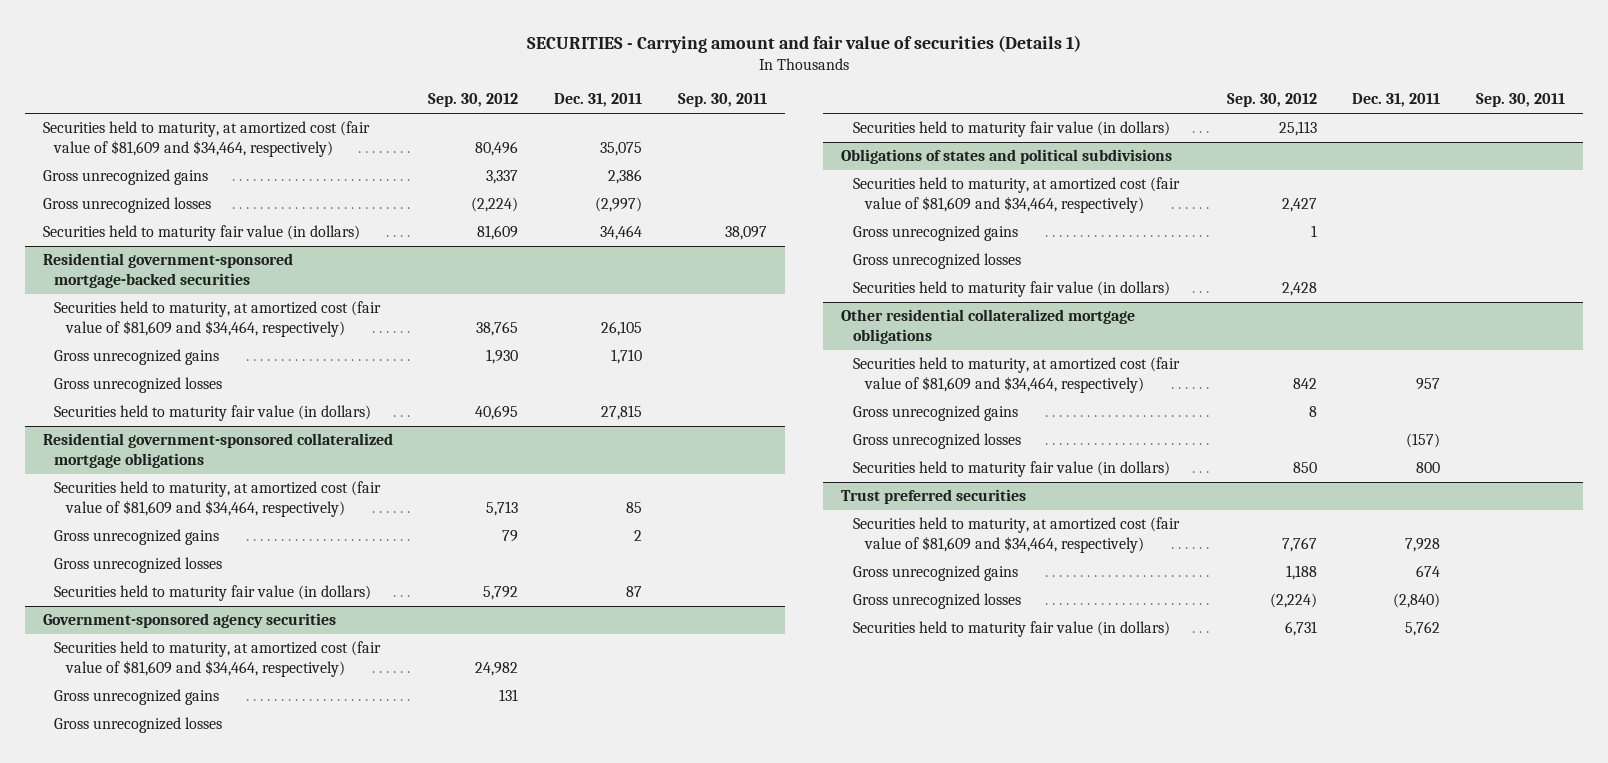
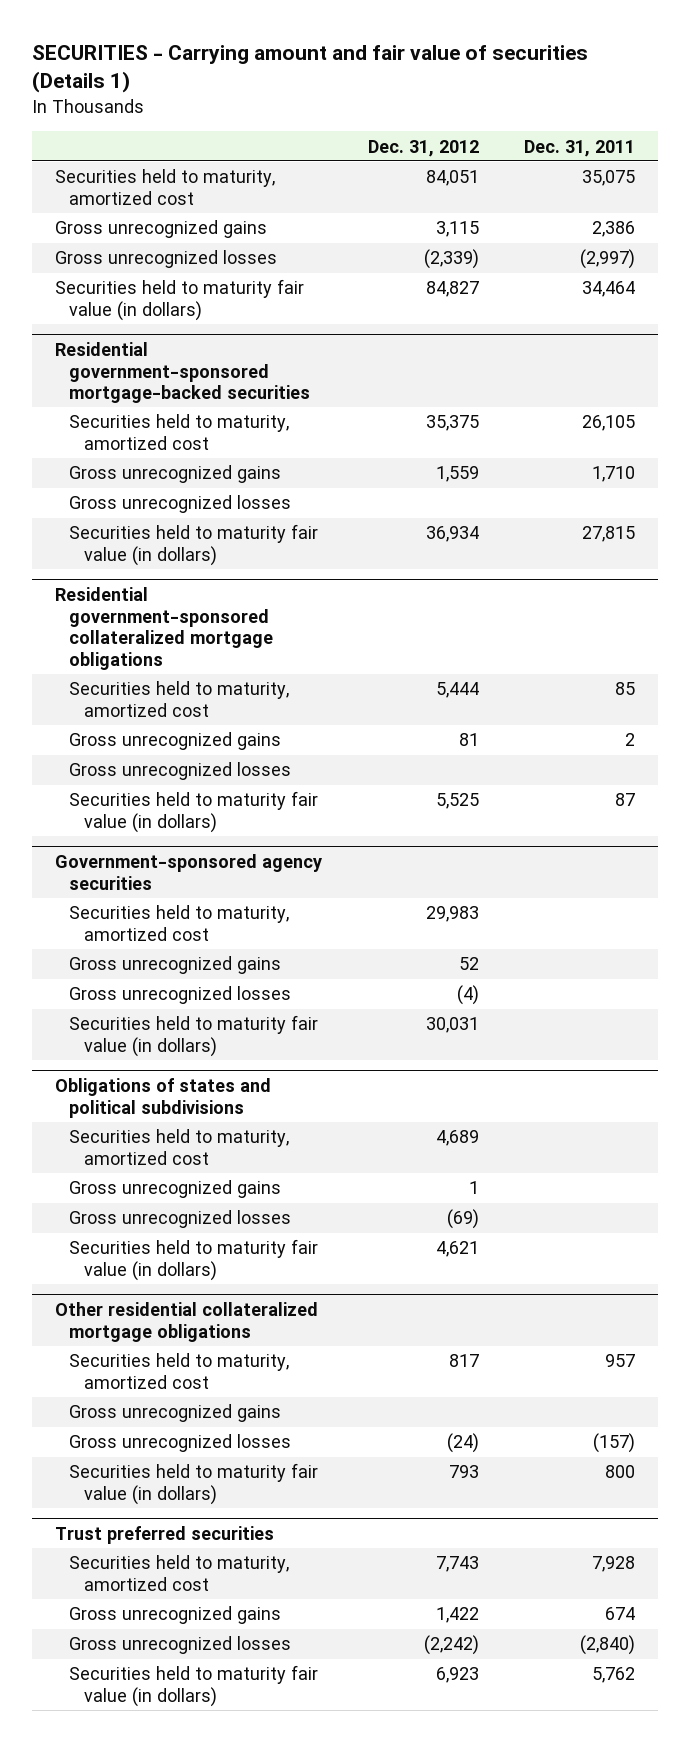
[428,93,519,108] Sep. 30, 2012 -> none
[677,93,767,108] Sep. 30, 2011 -> none
none -> [367,139,479,157] Dec. 31, 2012
[42,121,370,157] Securities held to maturity, at amortized cost (fair value of $81,609 and $34,464, respectively) -> [54,169,275,205] Securities held to maturity, amortized cost
[54,301,382,337] Securities held to maturity, at amortized cost (fair value of $81,609 and $34,464, respectively) -> [69,414,290,450] Securities held to maturity, amortized cost
[54,481,382,517] Securities held to maturity, at amortized cost (fair value of $81,609 and $34,464, respectively) -> [69,681,290,717] Securities held to maturity, amortized cost
[54,641,382,677] Securities held to maturity, at amortized cost (fair value of $81,609 and $34,464, respectively) -> [69,905,290,941] Securities held to maturity, amortized cost
[852,177,1180,213] Securities held to maturity, at amortized cost (fair value of $81,609 and $34,464, respectively) -> [69,1129,290,1165] Securities held to maturity, amortized cost
[852,357,1180,393] Securities held to maturity, at amortized cost (fair value of $81,609 and $34,464, respectively) -> [69,1353,290,1389] Securities held to maturity, amortized cost
[852,517,1180,553] Securities held to maturity, at amortized cost (fair value of $81,609 and $34,464, respectively) -> [69,1555,290,1591] Securities held to maturity, amortized cost

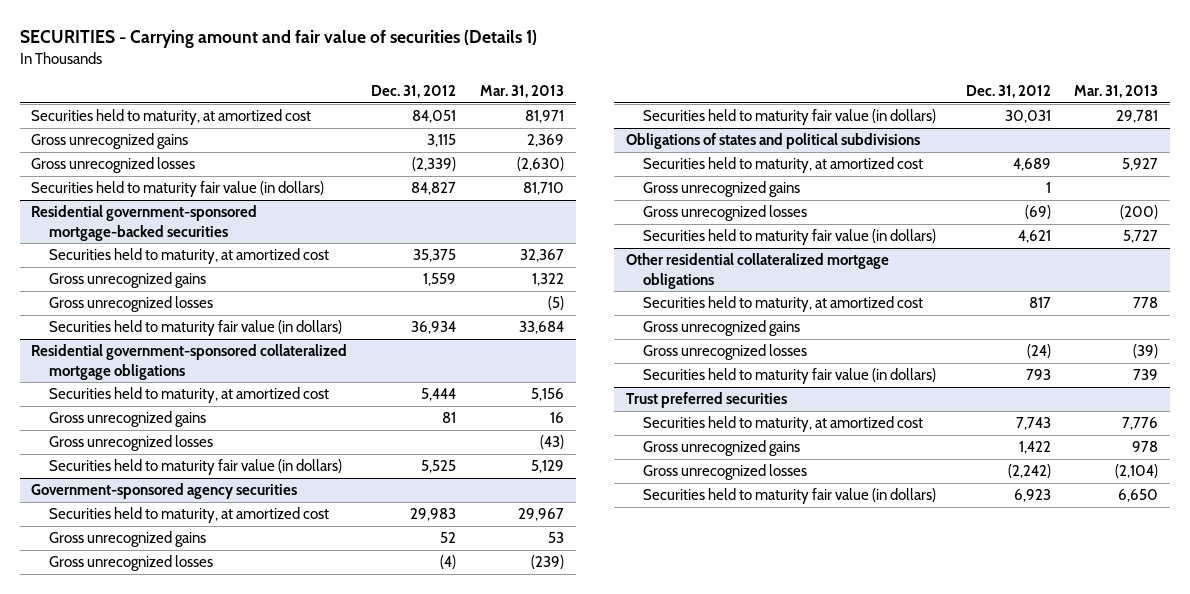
[524,139,636,157] Dec. 31, 2011 -> none
none -> [479,85,564,99] Mar. 31, 2013
[54,169,275,205] Securities held to maturity, amortized cost -> [31,109,312,126] Securities held to maturity, at amortized cost
[69,414,290,450] Securities held to maturity, amortized cost -> [48,248,329,265] Securities held to maturity, at amortized cost
[69,681,290,717] Securities held to maturity, amortized cost -> [48,387,329,404] Securities held to maturity, at amortized cost
[69,905,290,941] Securities held to maturity, amortized cost -> [48,507,329,524] Securities held to maturity, at amortized cost
[69,1129,290,1165] Securities held to maturity, amortized cost -> [643,157,924,174] Securities held to maturity, at amortized cost
[69,1353,290,1389] Securities held to maturity, amortized cost -> [643,296,924,313] Securities held to maturity, at amortized cost
[69,1555,290,1591] Securities held to maturity, amortized cost -> [643,416,924,433] Securities held to maturity, at amortized cost

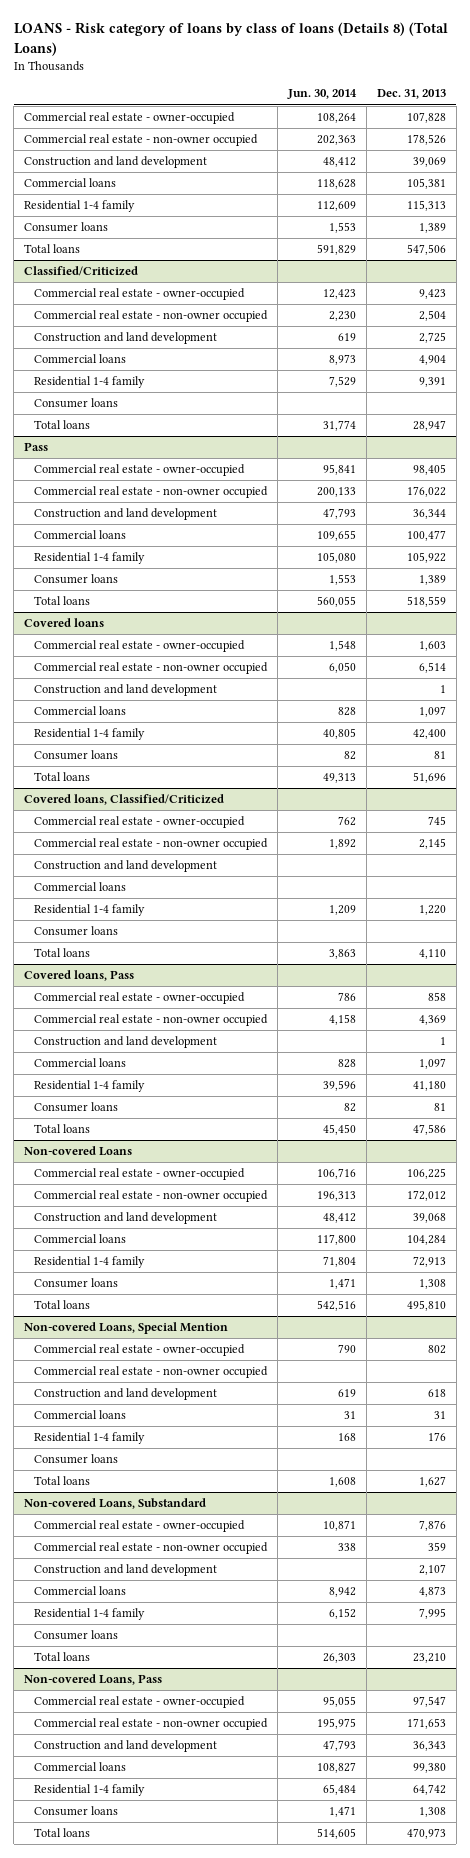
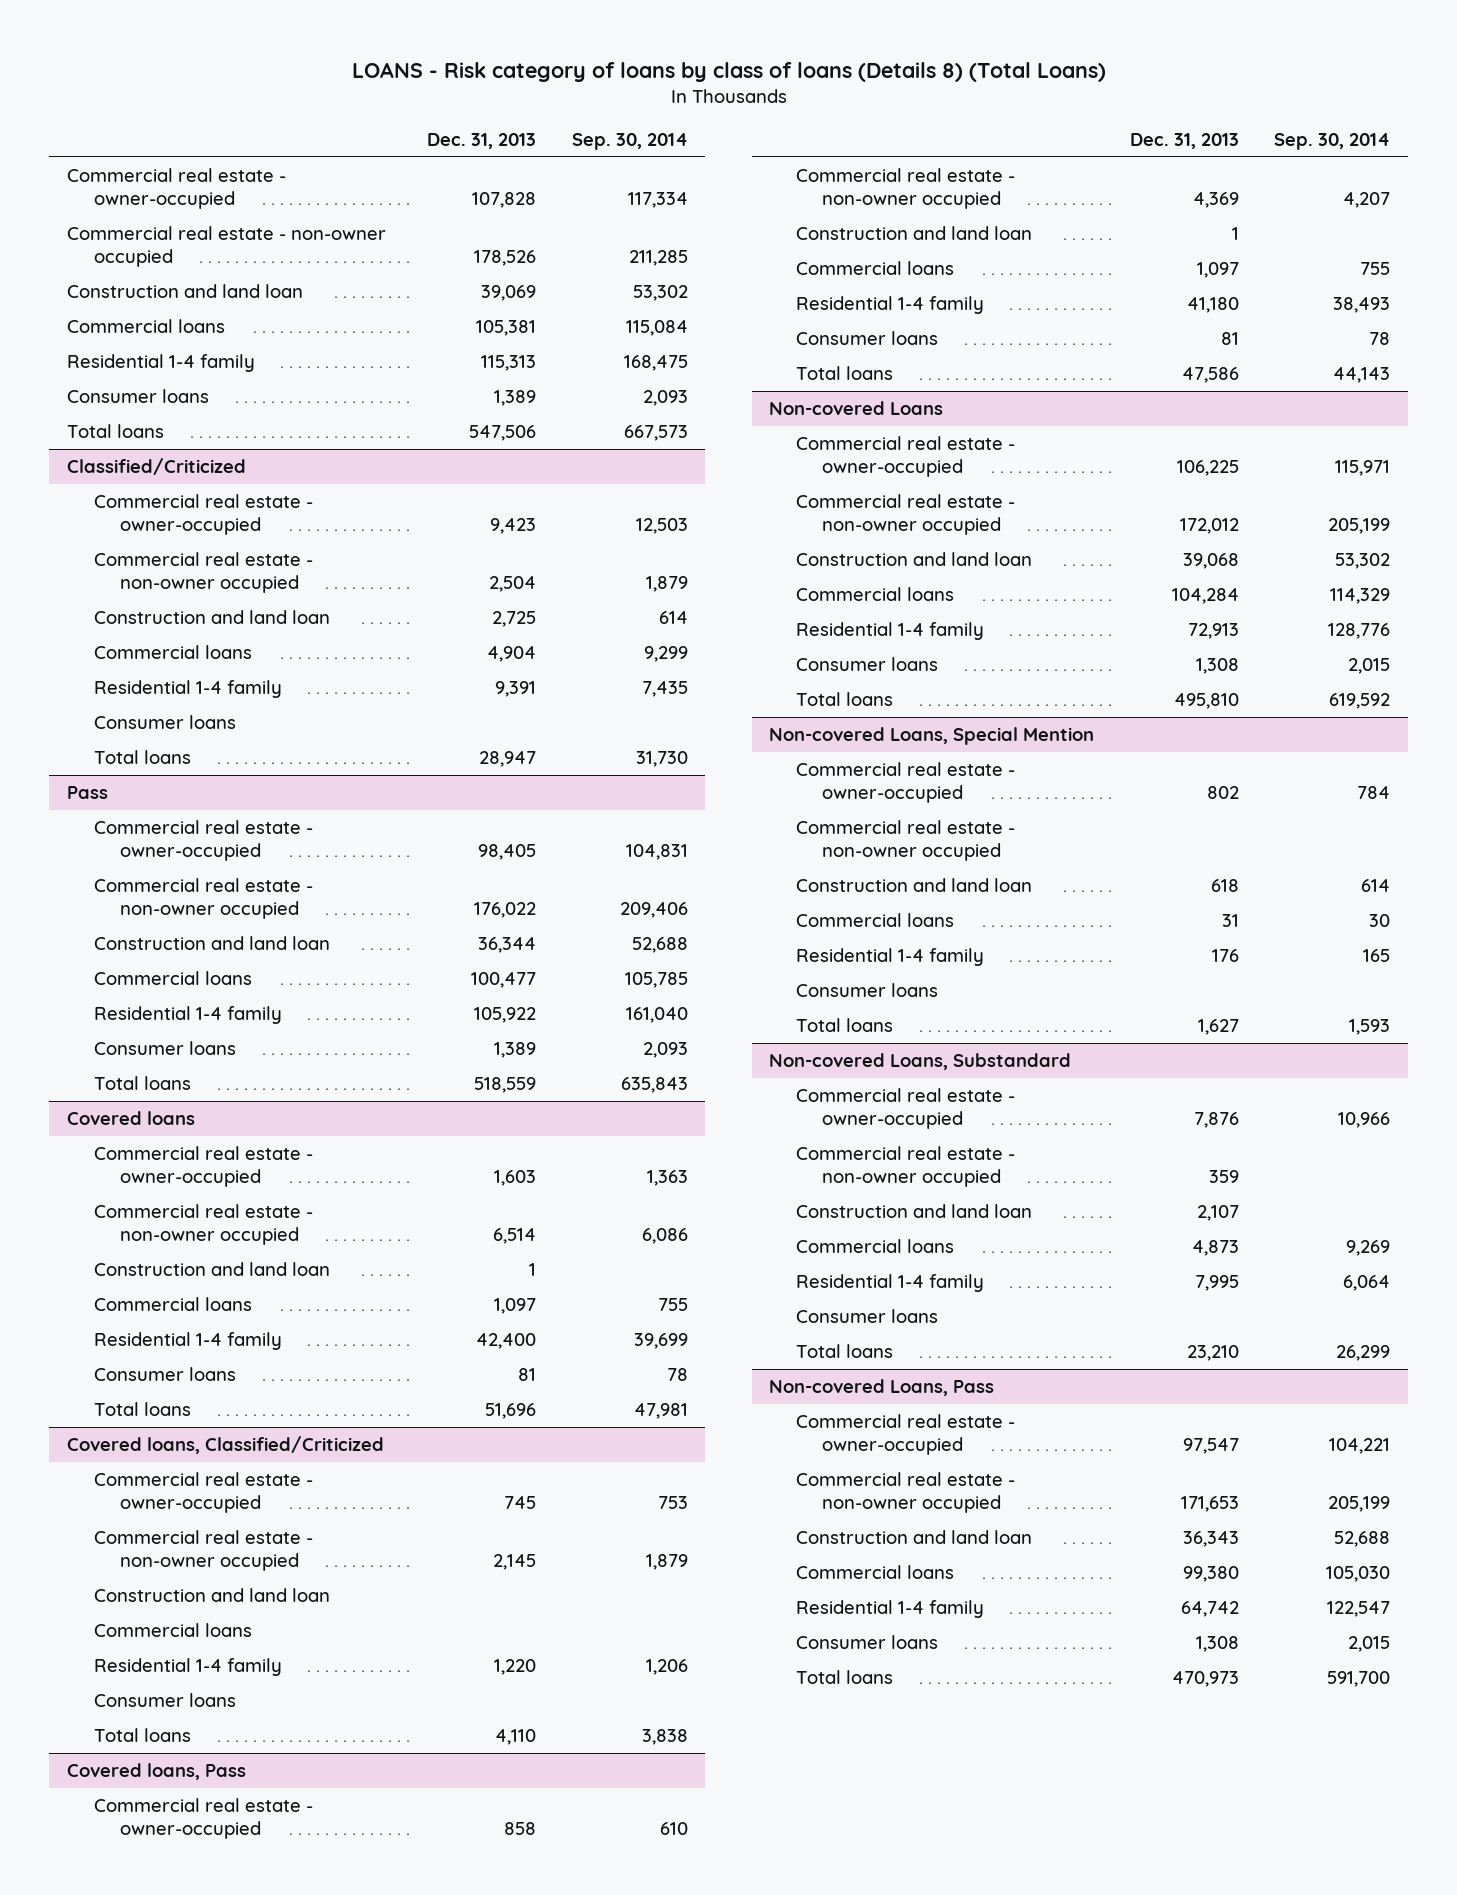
[286,89,357,100] Jun. 30, 2014 -> none
none -> [571,132,688,150] Sep. 30, 2014
[24,156,208,169] Construction and land development -> [67,284,304,299] Construction and land loan
[33,332,217,345] Construction and land development -> [93,610,330,625] Construction and land loan
[33,508,217,521] Construction and land development -> [93,936,330,951] Construction and land loan
[33,684,217,697] Construction and land development -> [93,1262,330,1277] Construction and land loan
[33,860,217,873] Construction and land development -> [93,1588,330,1603] Construction and land loan
[33,1036,217,1049] Construction and land development -> [795,226,1032,241] Construction and land loan
[33,1212,217,1225] Construction and land development -> [795,552,1032,567] Construction and land loan
[33,1388,217,1401] Construction and land development -> [795,878,1032,893] Construction and land loan
[33,1564,217,1577] Construction and land development -> [795,1204,1032,1219] Construction and land loan
[33,1740,217,1753] Construction and land development -> [795,1530,1032,1545] Construction and land loan

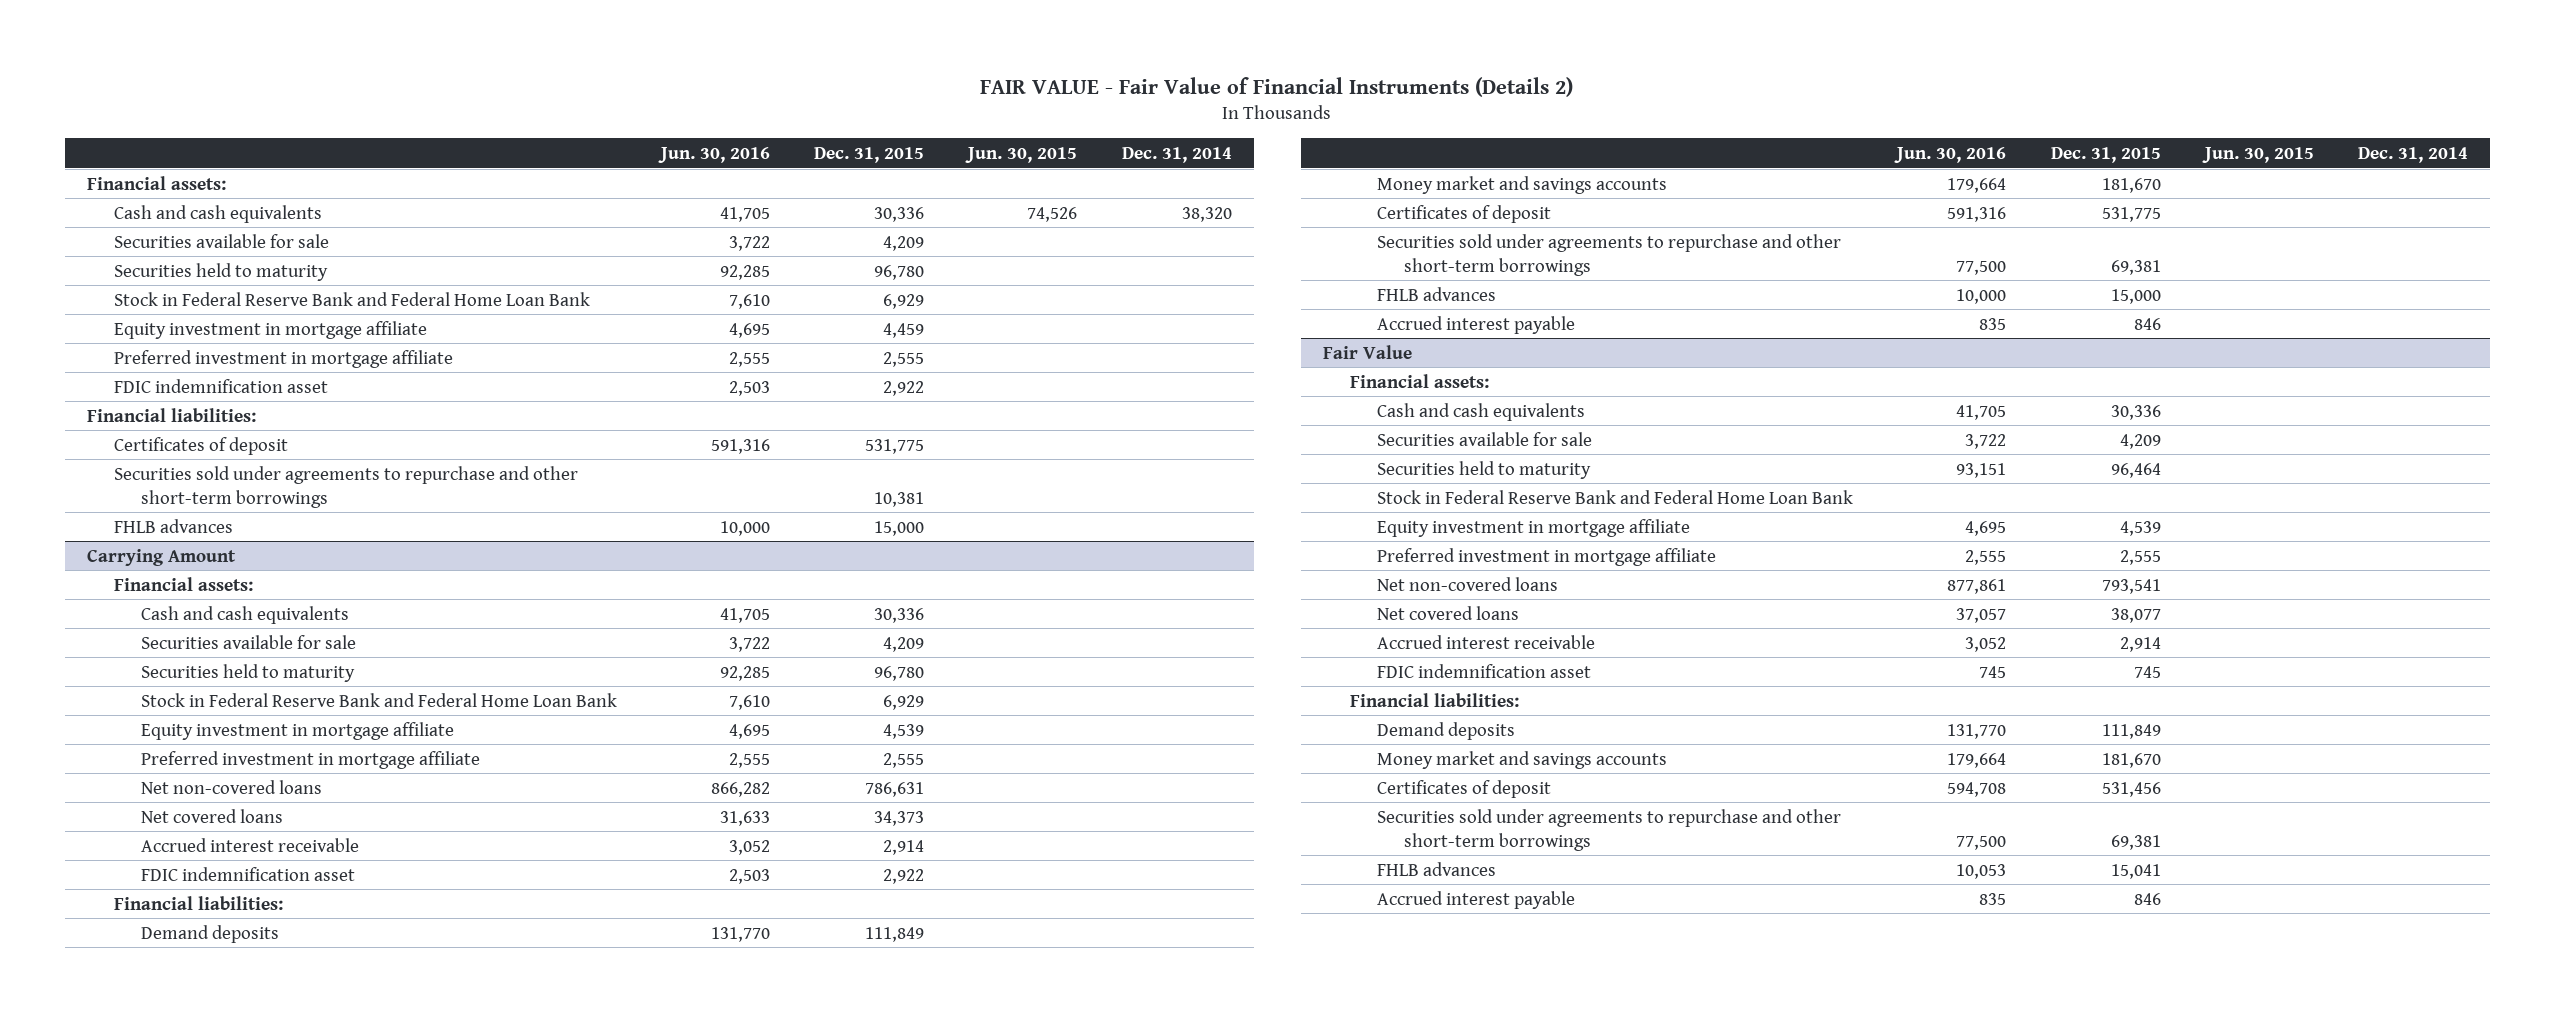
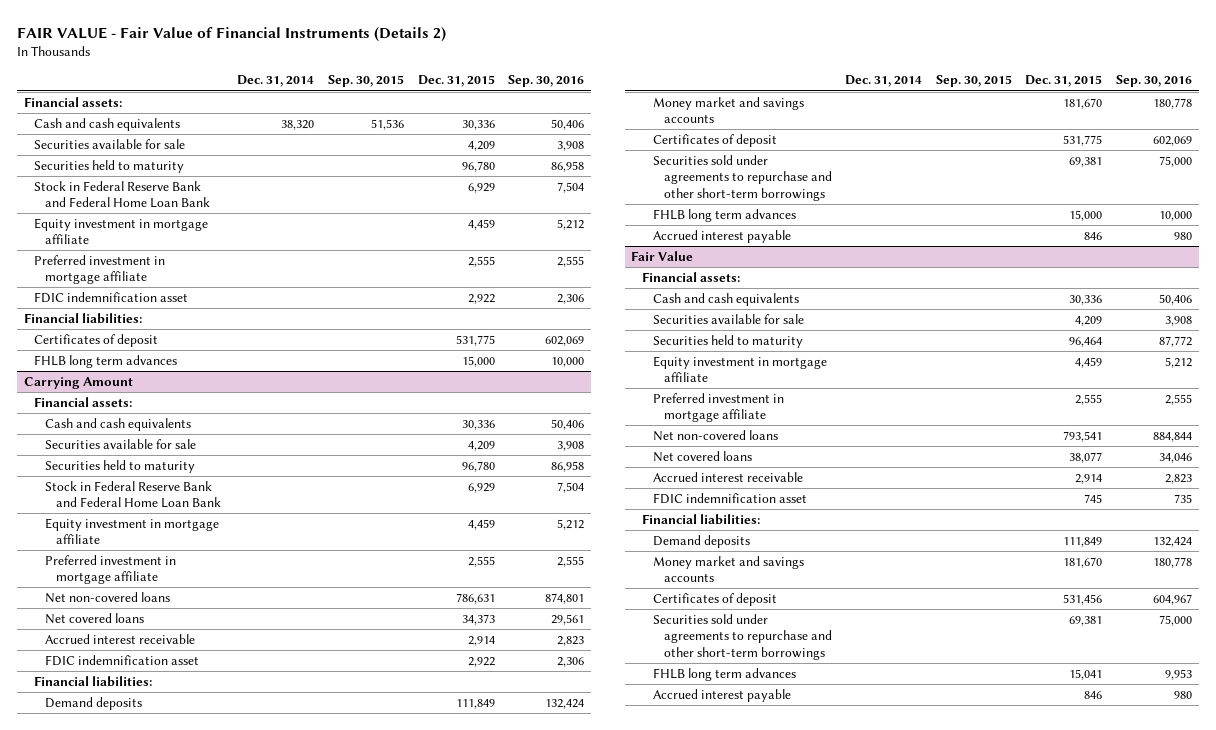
[657,146,770,163] Jun. 30, 2016 -> none
[965,146,1078,163] Jun. 30, 2015 -> none
none -> [327,75,404,88] Sep. 30, 2015
none -> [508,75,585,88] Sep. 30, 2016
[113,465,578,508] Securities sold under agreements to repurchase and other short-term borrowings -> none
[113,518,233,533] FHLB advances -> [34,354,178,368] FHLB long term advances
[883,723,925,739] 4,539 -> [467,518,495,530] 4,459
[1376,286,1496,301] FHLB advances -> [652,208,796,222] FHLB long term advances
[1376,489,1853,504] Stock in Federal Reserve Bank and Federal Home Loan Bank -> none
[2119,520,2161,536] 4,539 -> [1075,356,1103,368] 4,459
[1376,861,1496,876] FHLB advances -> [652,667,796,681] FHLB long term advances

